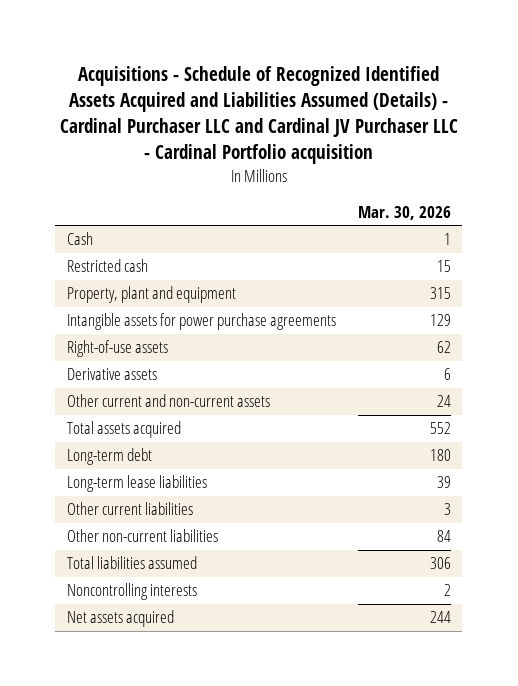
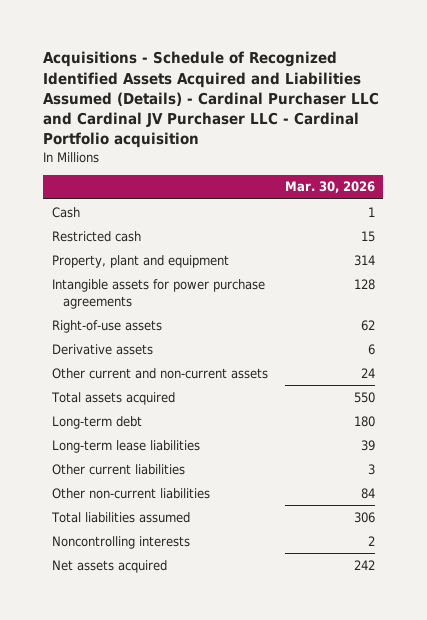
[430,287,452,300] 315 -> [353,254,375,266] 314
[430,314,452,327] 129 -> [353,278,375,290] 128
[430,422,452,435] 552 -> [353,391,375,403] 550
[430,611,452,624] 244 -> [353,559,375,570] 242

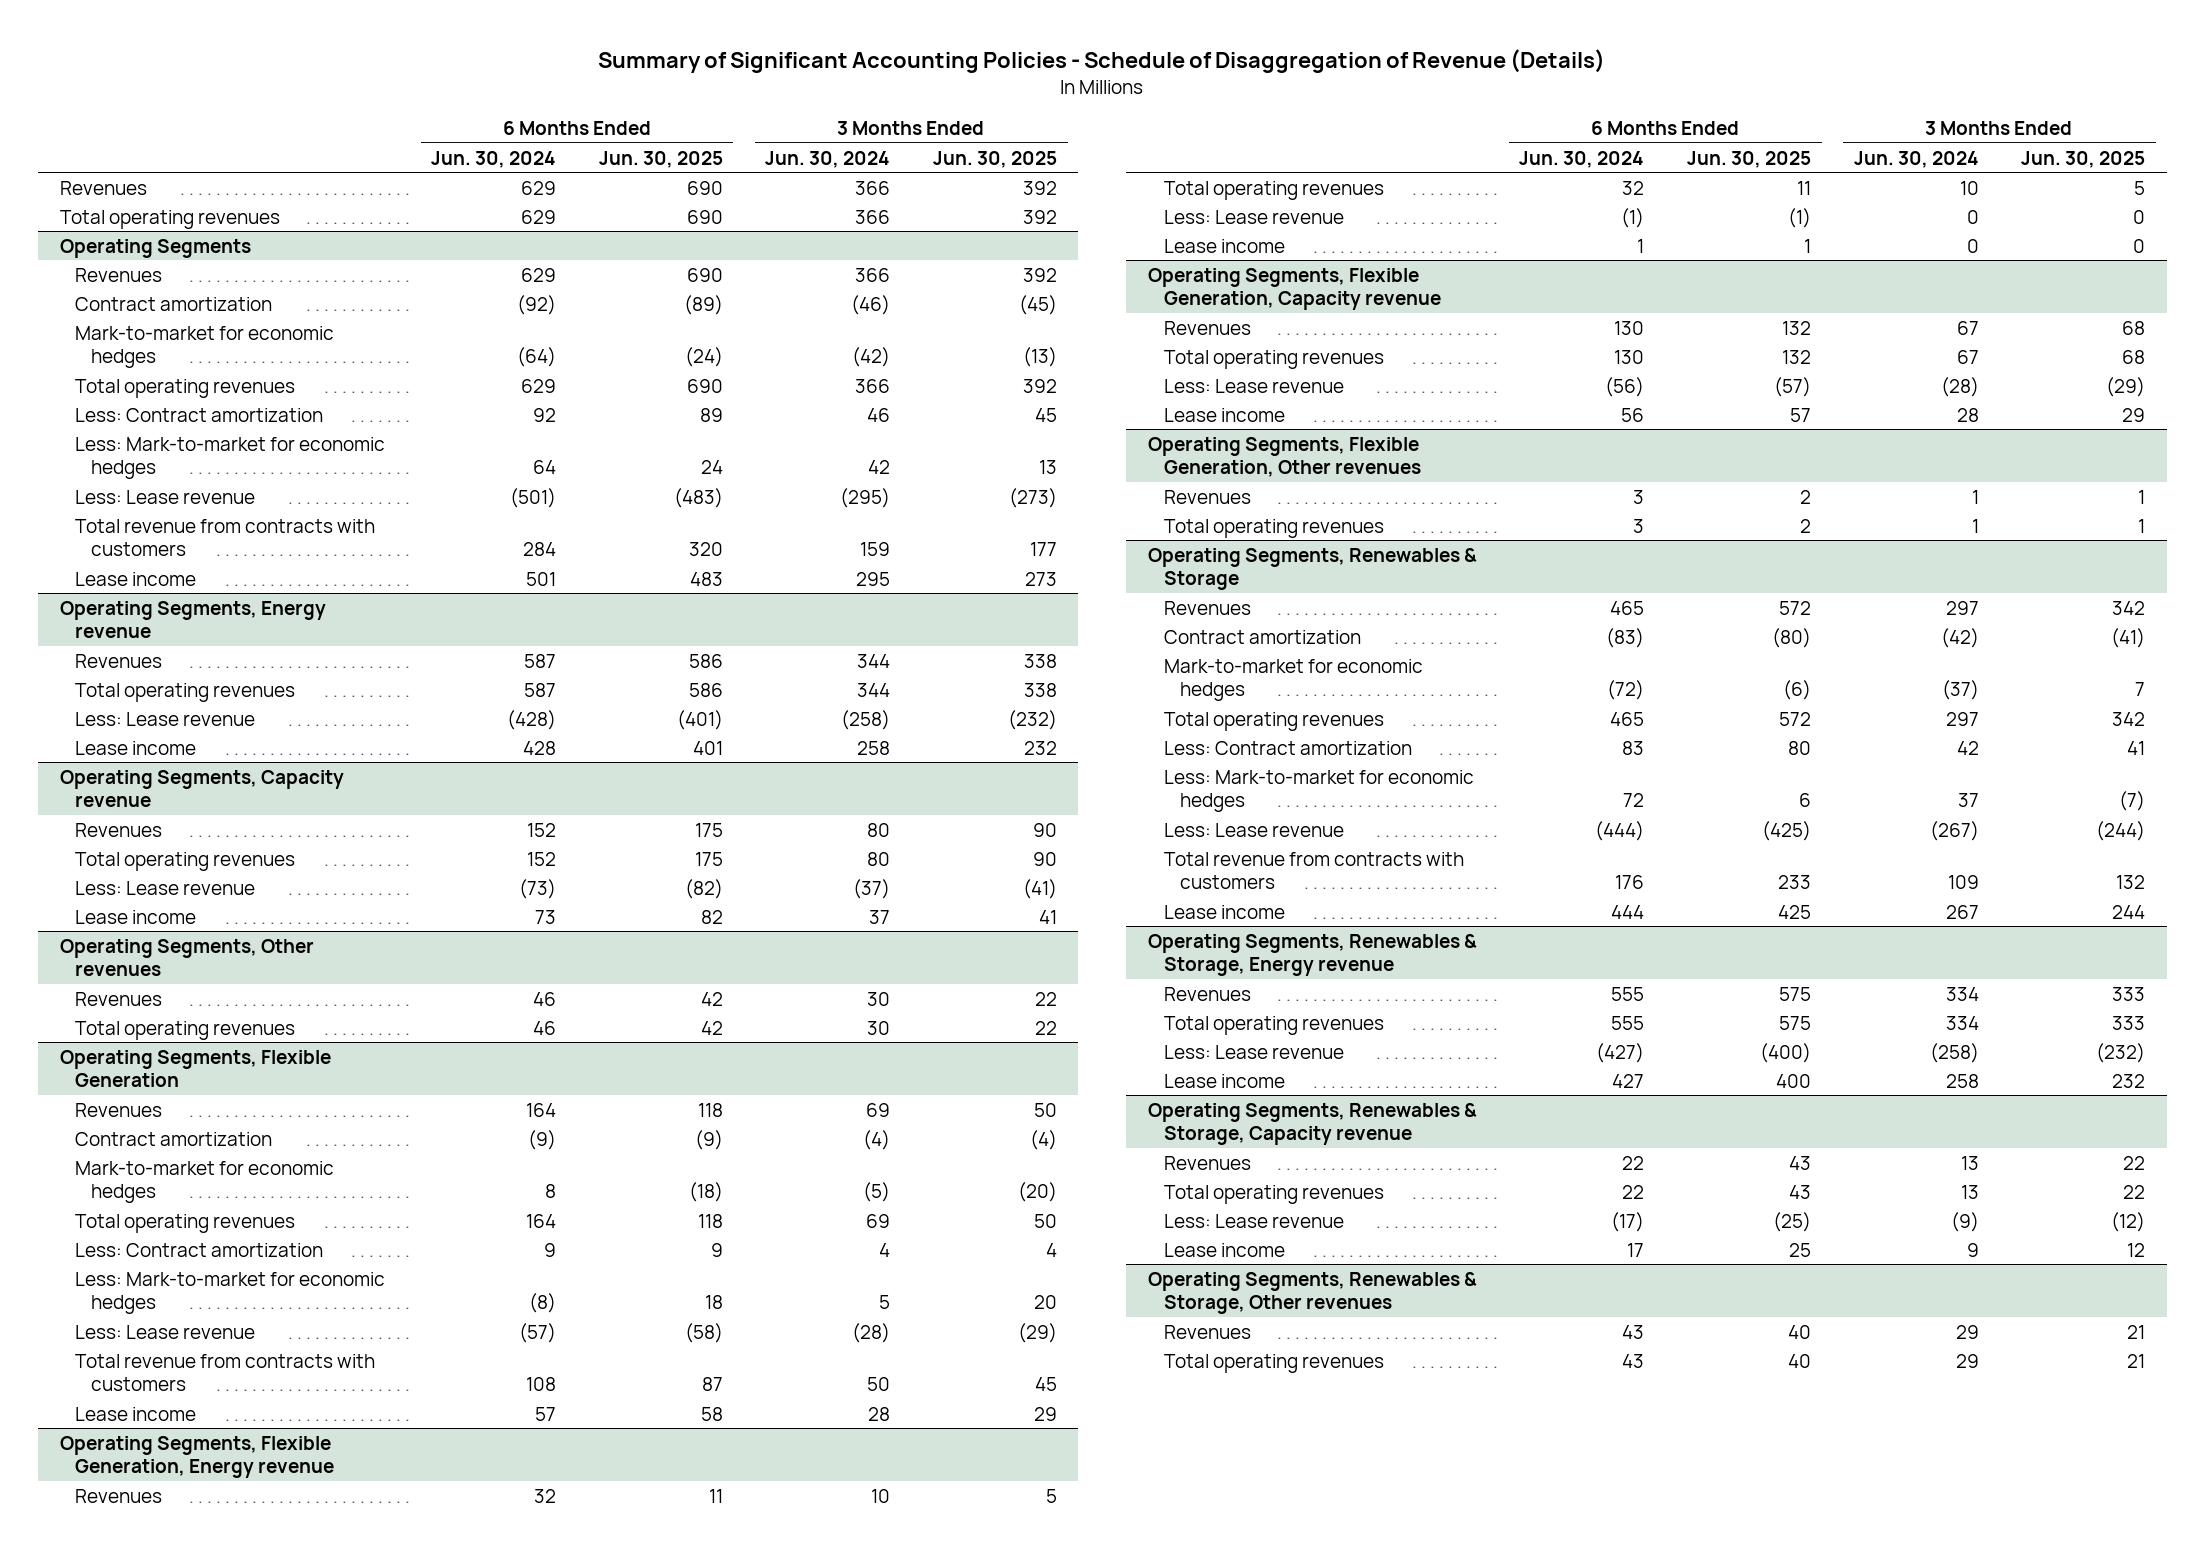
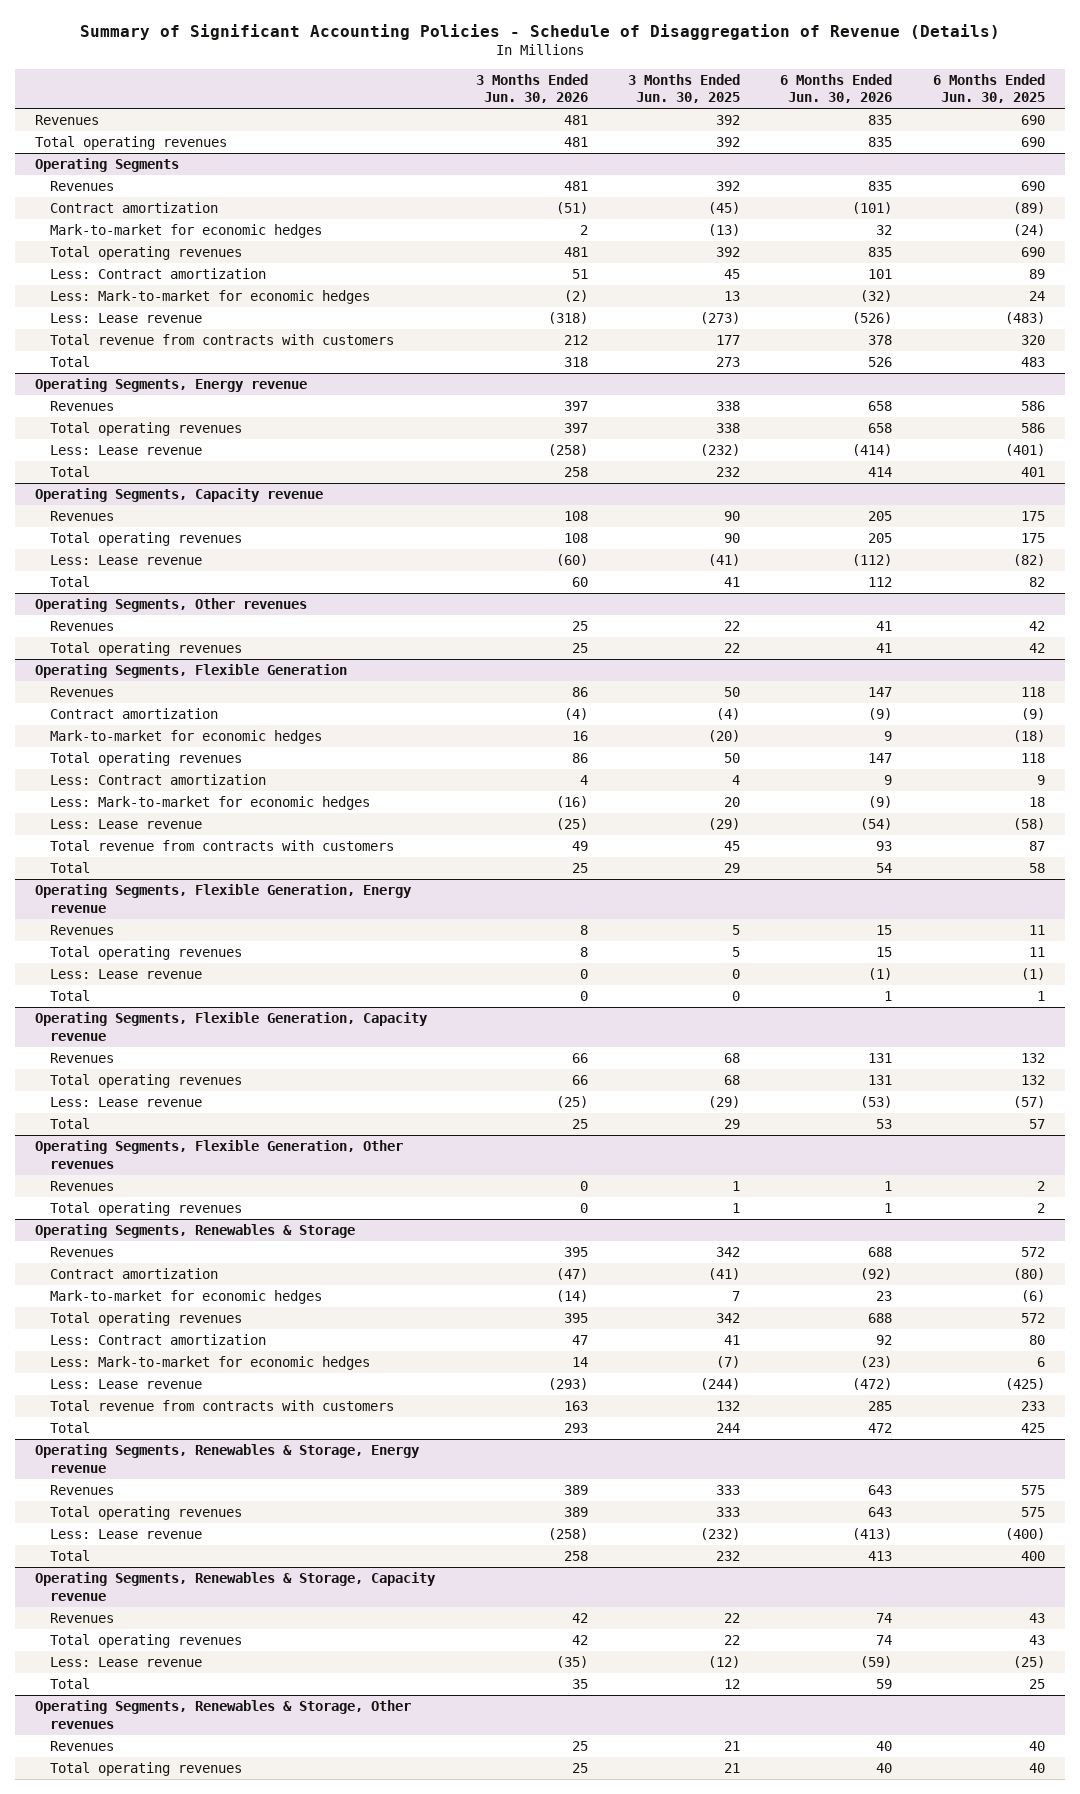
[431,150,557,168] Jun. 30, 2024 -> none
[765,150,891,168] Jun. 30, 2024 -> none
none -> [475,73,588,104] 3 Months Ended Jun. 30, 2026
none -> [780,73,893,104] 6 Months Ended Jun. 30, 2026
[75,571,197,586] Lease income -> [49,355,90,367] Total
[75,740,197,755] Lease income -> [49,465,90,477] Total
[75,909,197,924] Lease income -> [49,575,90,587] Total
[75,1406,197,1421] Lease income -> [49,861,90,873] Total
[1163,238,1285,253] Lease income -> [49,989,90,1001] Total
[1163,407,1285,422] Lease income -> [49,1117,90,1129] Total
[1163,904,1285,919] Lease income -> [49,1421,90,1433] Total
[1163,1073,1285,1088] Lease income -> [49,1549,90,1561] Total
[1163,1242,1285,1257] Lease income -> [49,1677,90,1689] Total

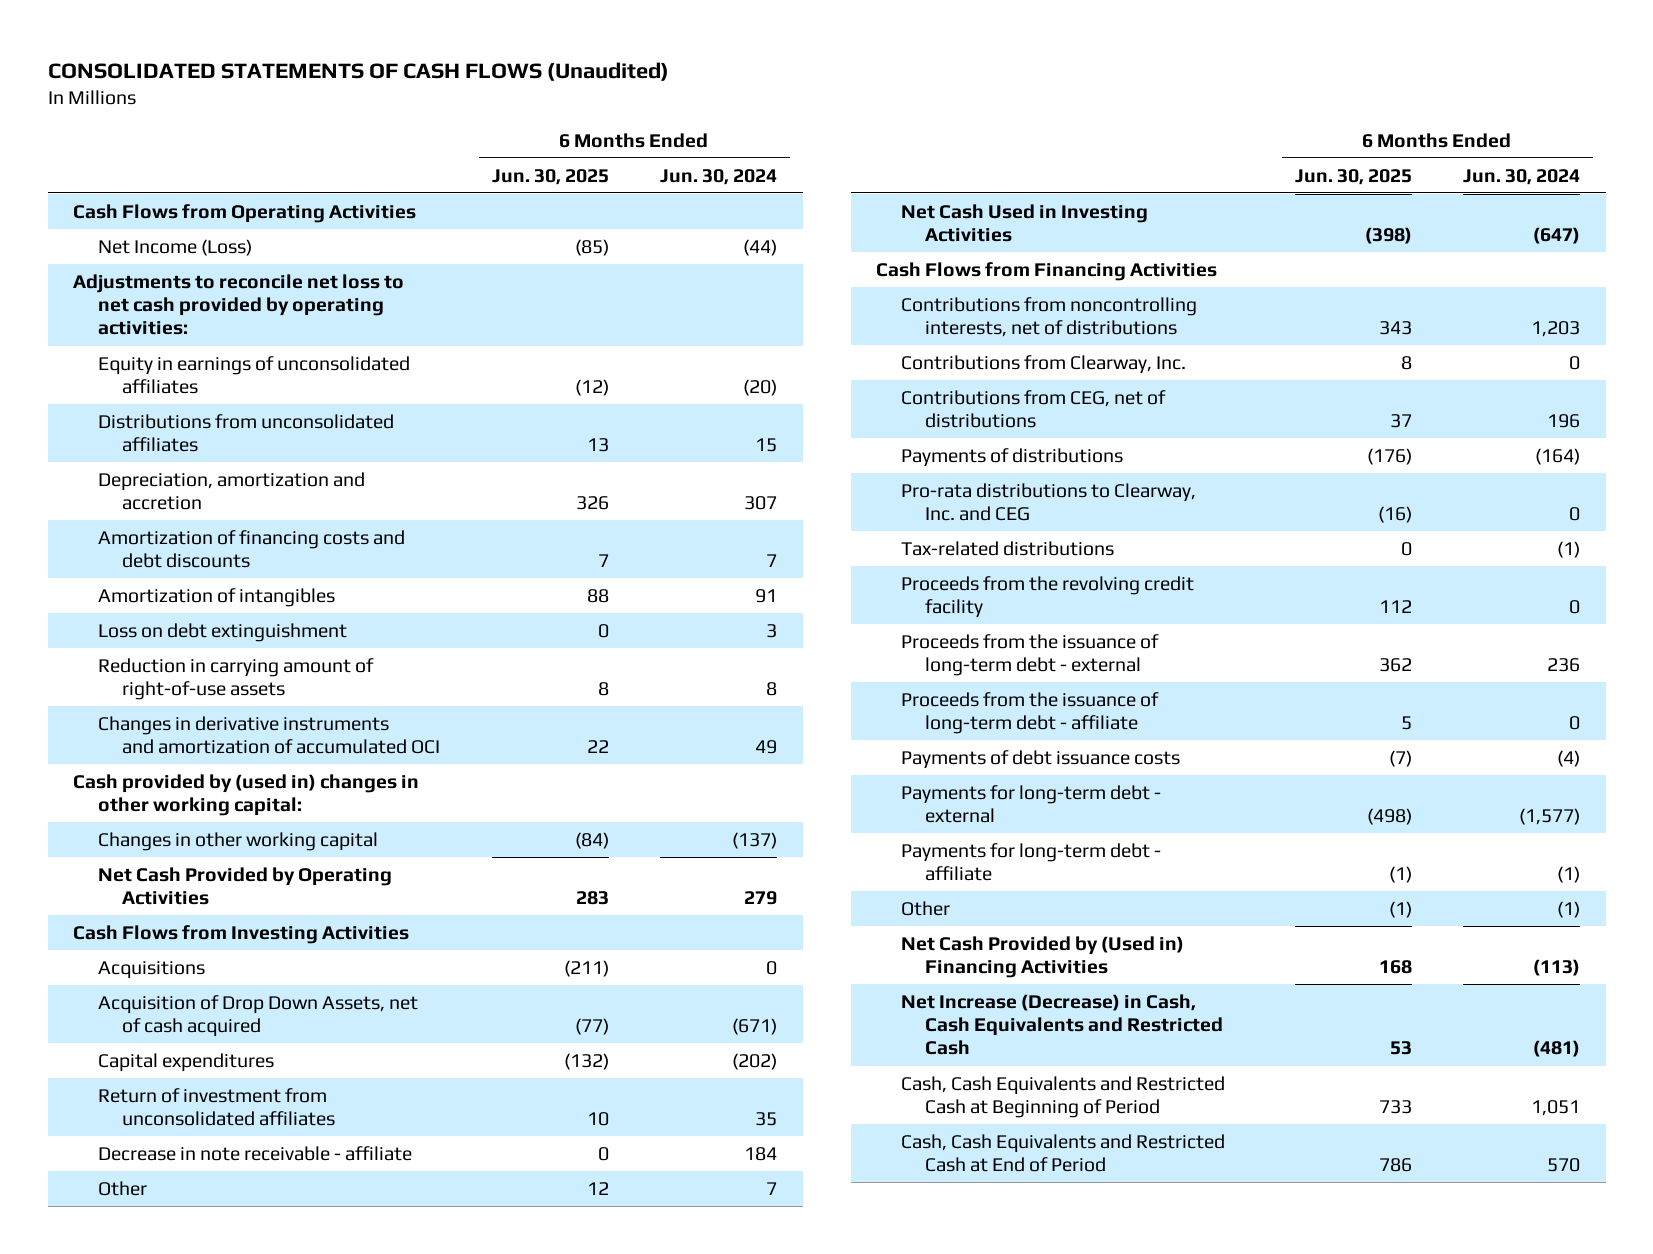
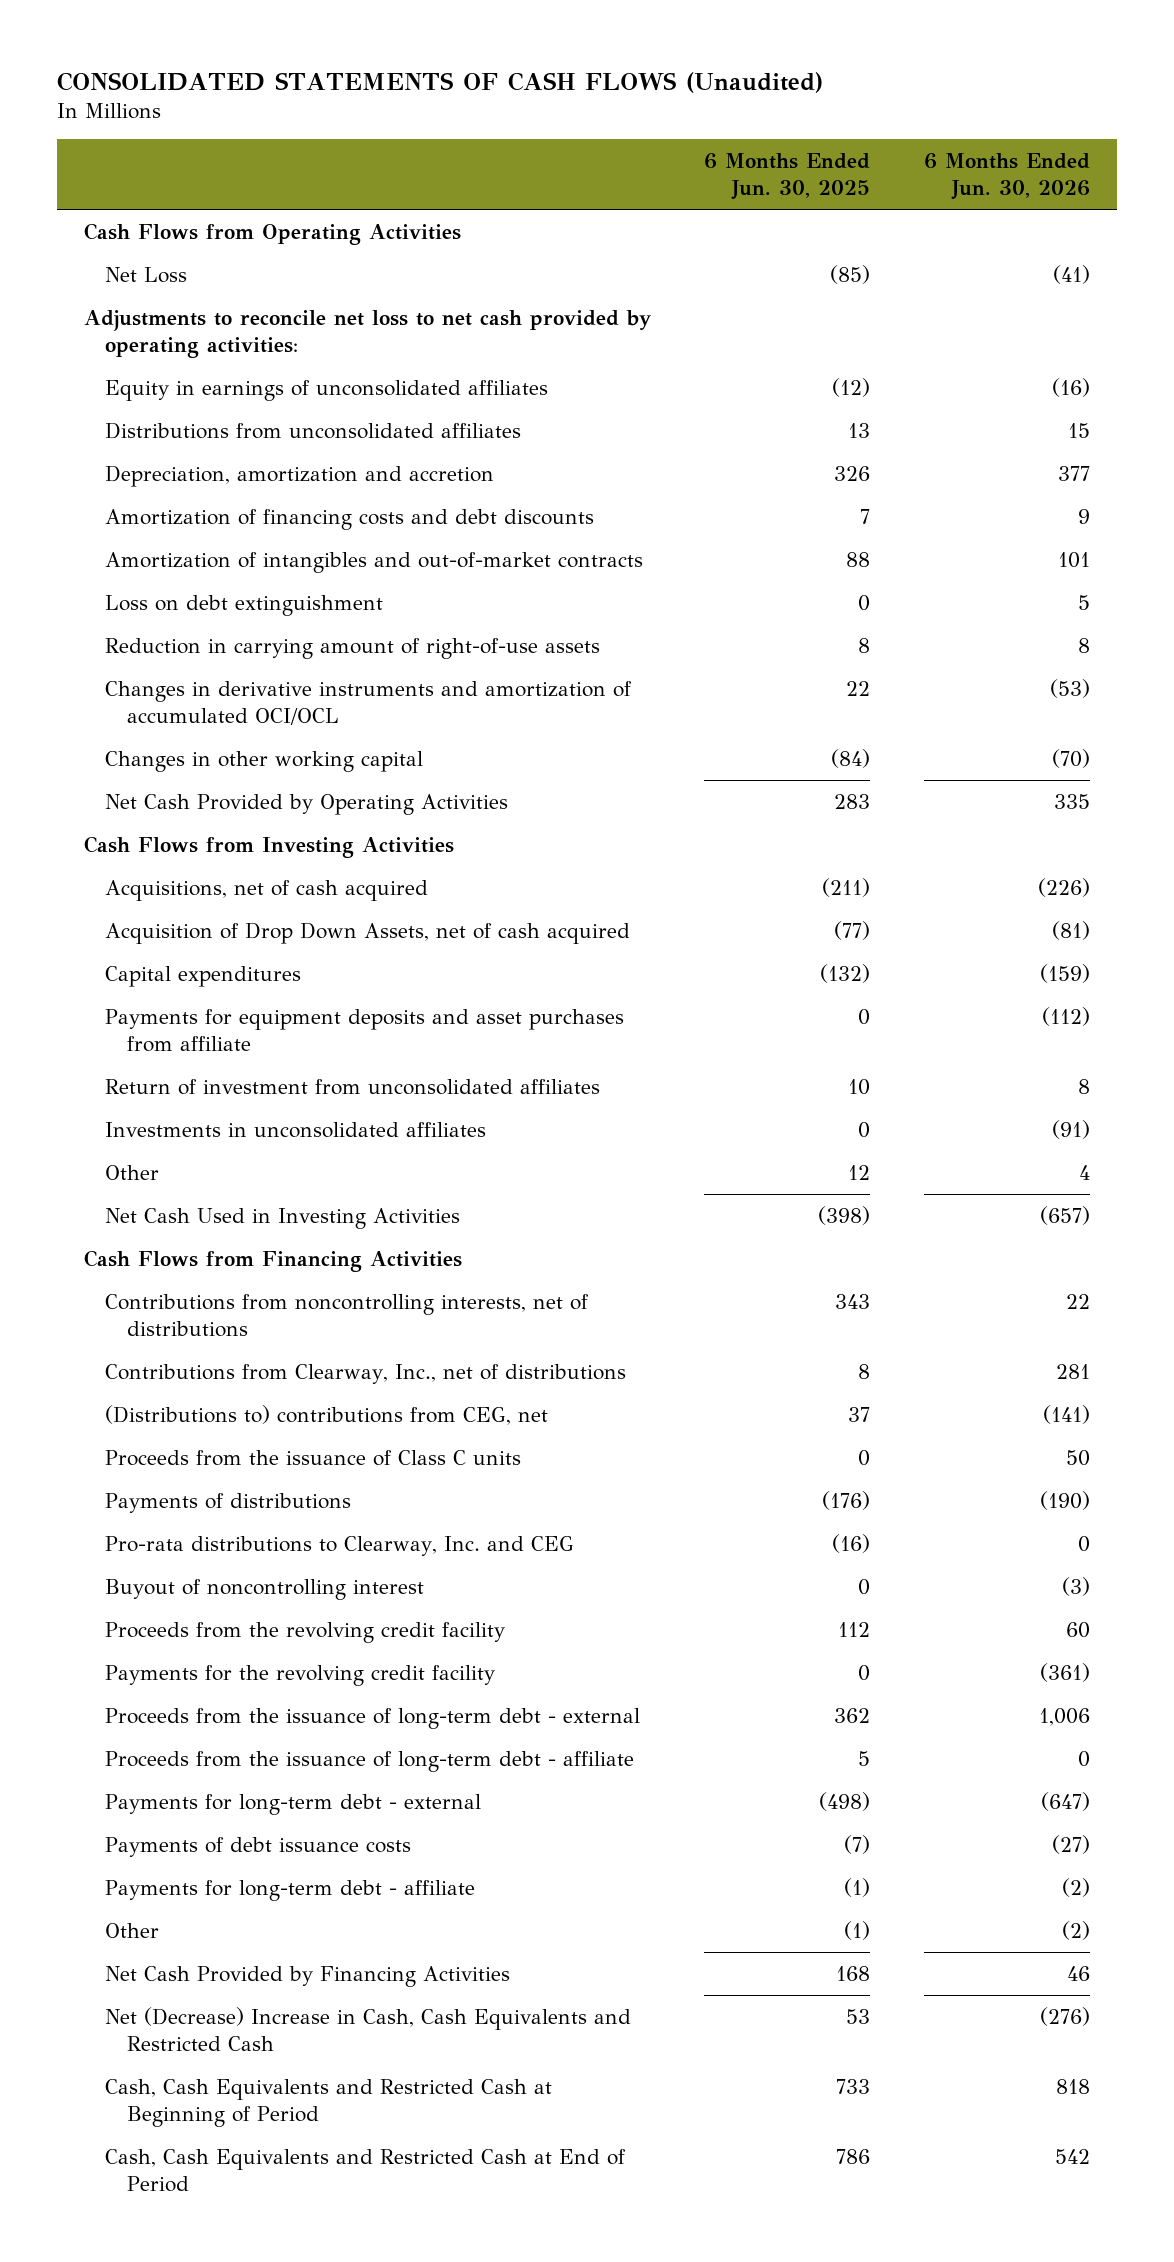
[659,168,777,185] Jun. 30, 2024 -> none
none -> [924,153,1091,201] 6 Months Ended Jun. 30, 2026
[97,238,252,256] Net Income (Loss) -> [105,266,188,283] Net Loss
[97,587,335,607] Amortization of intangibles -> [105,551,644,573] Amortization of intangibles and out-of-market contracts
[73,773,420,817] Cash provided by (used in) changes in other working capital: -> none
[97,715,441,755] Changes in derivative instruments and amortization of accumulated OCI -> [105,680,633,725] Changes in derivative instruments and amortization of accumulated OCI/OCL
[97,960,205,979] Acquisitions -> [105,879,429,901] Acquisitions, net of cash acquired
none -> [105,1008,625,1052] Payments for equipment deposits and asset purchases from affiliate
[97,1145,412,1161] Decrease in note receivable - affiliate -> none
none -> [105,1121,487,1138] Investments in unconsolidated affiliates
[900,354,1186,374] Contributions from Clearway, Inc. -> [105,1363,627,1384] Contributions from Clearway, Inc., net of distributions
[900,389,1166,429] Contributions from CEG, net of distributions -> [105,1404,549,1425] (Distributions to) contributions from CEG, net
none -> [105,1449,522,1466] Proceeds from the issuance of Class C units
[900,540,1114,556] Tax-related distributions -> none
none -> [105,1578,425,1600] Buyout of noncontrolling interest
none -> [105,1664,496,1686] Payments for the revolving credit facility
[900,749,1180,769] Payments of debt issuance costs -> [105,1836,412,1857] Payments of debt issuance costs
[900,935,1184,979] Net Cash Provided by (Used in) Financing Activities -> [105,1965,511,1987] Net Cash Provided by Financing Activities
[900,993,1224,1056] Net Increase (Decrease) in Cash, Cash Equivalents and Restricted Cash -> [105,2006,632,2051] Net (Decrease) Increase in Cash, Cash Equivalents and Restricted Cash

